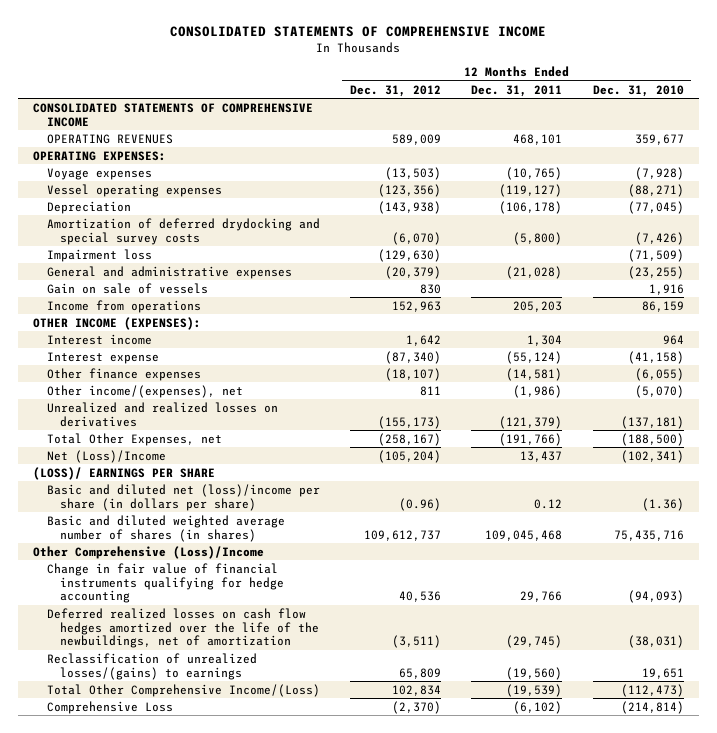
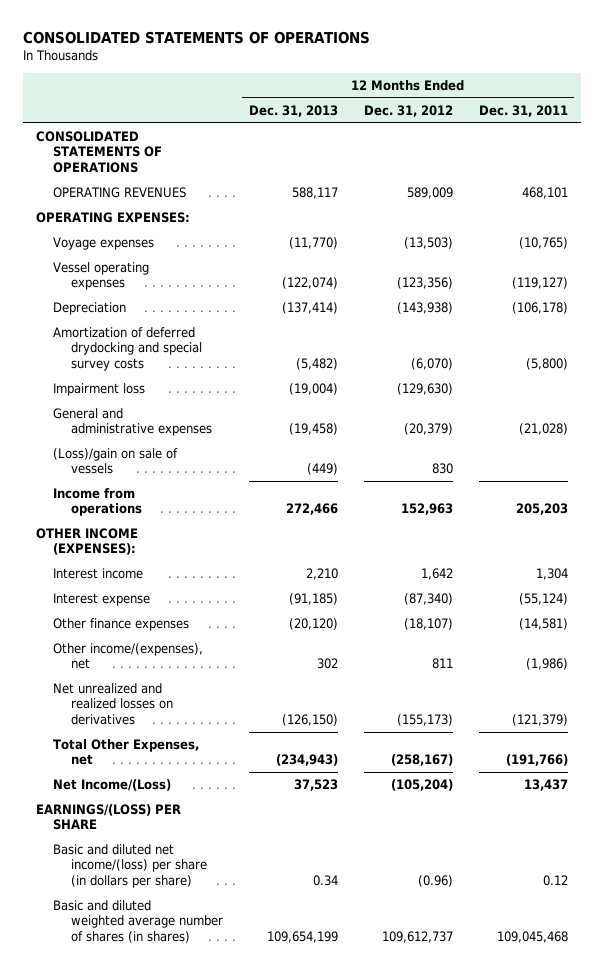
[170,25,547,37] CONSOLIDATED STATEMENTS OF COMPREHENSIVE INCOME -> [22,30,370,44] CONSOLIDATED STATEMENTS OF OPERATIONS
[592,84,684,97] Dec. 31, 2010 -> none
none -> [248,105,338,118] Dec. 31, 2013
[32,102,313,127] CONSOLIDATED STATEMENTS OF COMPREHENSIVE INCOME -> [35,131,163,173] CONSOLIDATED STATEMENTS OF OPERATIONS
[46,282,208,294] Gain on sale of vessels -> [53,448,179,475] (Loss)/gain on sale of vessels
[46,401,278,427] Unrealized and realized losses on derivatives -> [53,683,173,725] Net unrealized and realized losses on derivatives
[46,449,166,463] Net (Loss)/Income -> [53,779,172,792] Net Income/(Loss)
[32,466,215,480] (LOSS)/ EARNINGS PER SHARE -> [35,804,181,831] EARNINGS/(LOSS) PER SHARE
[46,483,320,511] Basic and diluted net (loss)/income per share (in dollars per share) -> [53,844,207,888] Basic and diluted net income/(loss) per share (in dollars per share)
[32,545,264,559] Other Comprehensive (Loss)/Income -> none
[46,562,285,604] Change in fair value of financial instruments qualifying for hedge accounting -> none
[46,607,320,649] Deferred realized losses on cash flow hedges amortized over the life of the newbuildings, net of amortization -> none
[46,652,257,680] Reclassification of unrealized losses/(gains) to earnings -> none
[46,683,320,697] Total Other Comprehensive Income/(Loss) -> none
[46,700,173,714] Comprehensive Loss -> none

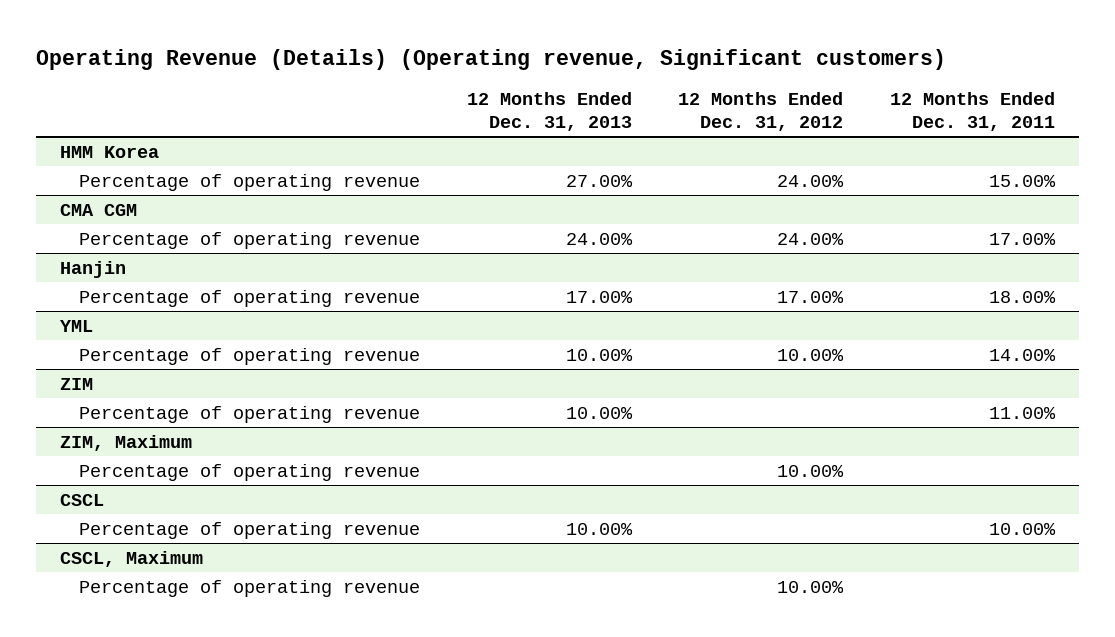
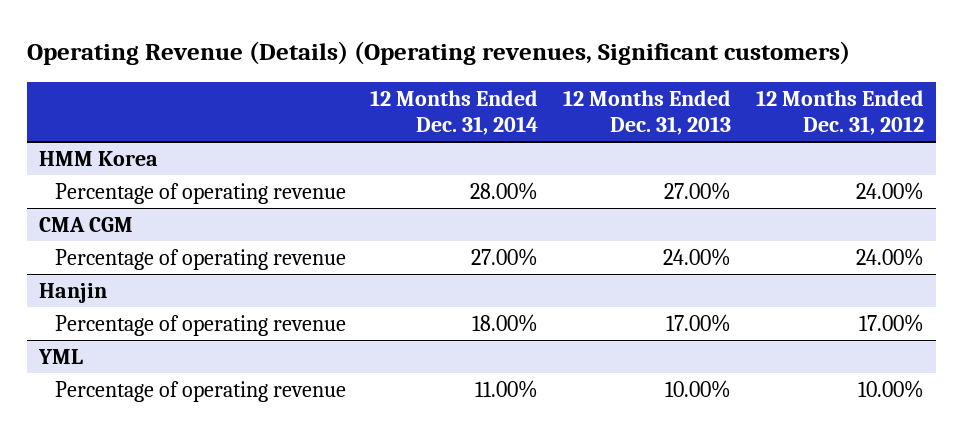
[36,49,947,71] Operating Revenue (Details) (Operating revenue, Significant customers) -> [26,41,850,66] Operating Revenue (Details) (Operating revenues, Significant customers)
[890,91,1056,131] 12 Months Ended Dec. 31, 2011 -> none
none -> [370,89,539,136] 12 Months Ended Dec. 31, 2014
[59,377,93,390] ZIM -> none
[78,405,420,423] Percentage of operating revenue -> none
[59,434,192,451] ZIM, Maximum -> none
[78,463,420,481] Percentage of operating revenue -> none
[59,493,104,506] CSCL -> none
[78,521,420,539] Percentage of operating revenue -> none
[59,550,203,567] CSCL, Maximum -> none
[78,579,420,597] Percentage of operating revenue -> none

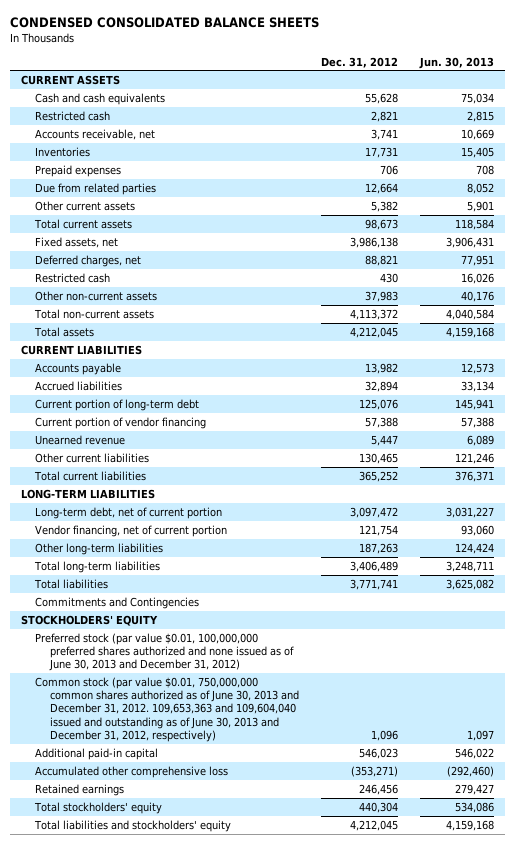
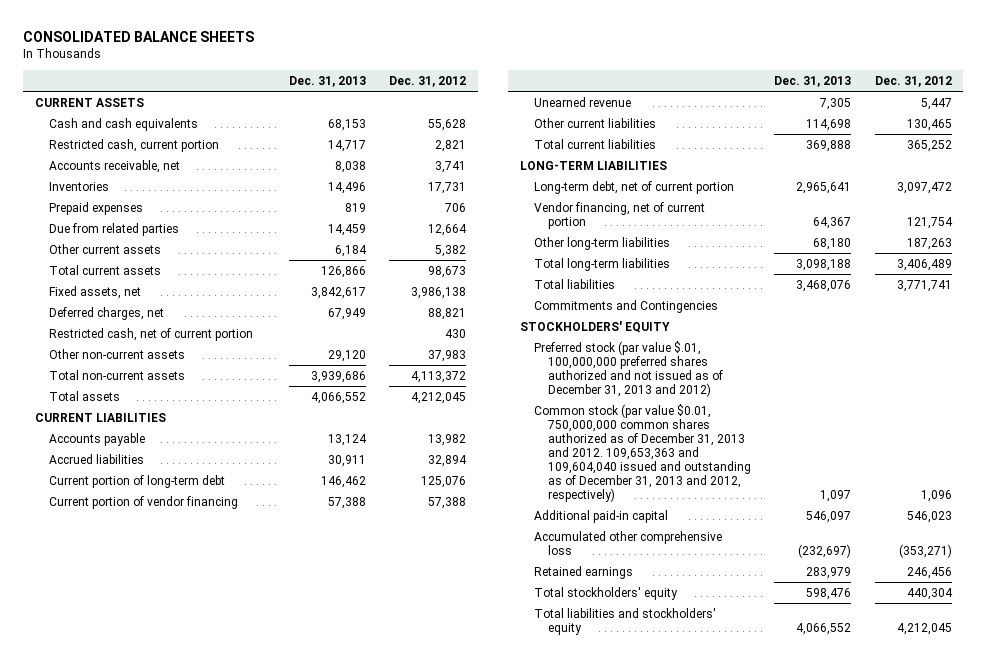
[9,16,319,28] CONDENSED CONSOLIDATED BALANCE SHEETS -> [22,30,254,42] CONSOLIDATED BALANCE SHEETS
[418,56,494,69] Jun. 30, 2013 -> none
none -> [288,76,366,88] Dec. 31, 2013
[35,110,111,121] Restricted cash -> [48,138,219,152] Restricted cash, current portion
[35,272,111,283] Restricted cash -> [48,327,253,341] Restricted cash, net of current portion
[35,632,294,672] Preferred stock (par value $0.01, 100,000,000 preferred shares authorized and none issued as of June 30, 2013 and December 31, 2012) -> [534,340,724,398] Preferred stock (par value $.01, 100,000,000 preferred shares authorized and not issued as of December 31, 2013 and 2012)
[35,676,299,742] Common stock (par value $0.01, 750,000,000 common shares authorized as of June 30, 2013 and December 31, 2012. 109,653,363 and 109,604,040 issued and outstanding as of June 30, 2013 and December 31, 2012, respectively) -> [534,403,752,503] Common stock (par value $0.01, 750,000,000 common shares authorized as of December 31, 2013 and 2012. 109,653,363 and 109,604,040 issued and outstanding as of December 31, 2013 and 2012, respectively)

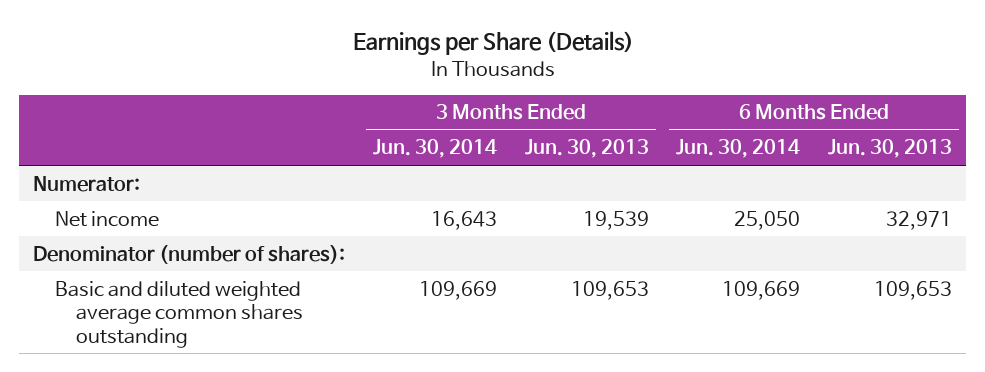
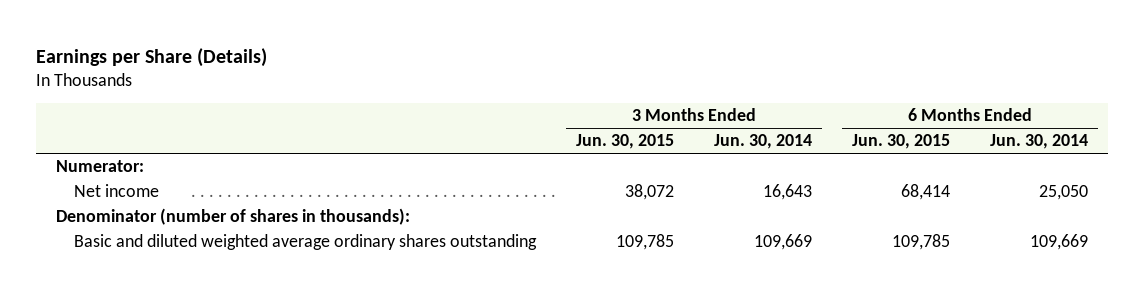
[524,139,649,159] Jun. 30, 2013 -> none
[828,139,953,159] Jun. 30, 2013 -> none
none -> [575,134,674,150] Jun. 30, 2015
none -> [851,134,950,150] Jun. 30, 2015
[33,244,346,264] Denominator (number of shares): -> [55,208,410,226] Denominator (number of shares in thousands):
[54,280,303,348] Basic and diluted weighted average common shares outstanding -> [73,234,537,251] Basic and diluted weighted average ordinary shares outstanding

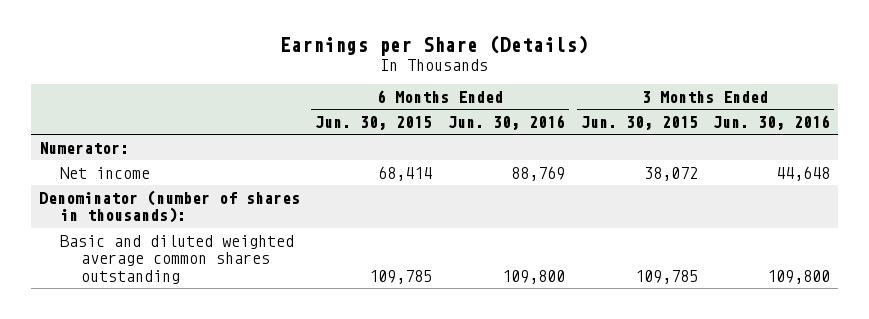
[713,134,812,150] Jun. 30, 2014 -> none
[989,134,1088,150] Jun. 30, 2014 -> none
none -> [447,115,565,131] Jun. 30, 2016
none -> [713,115,831,131] Jun. 30, 2016
[73,234,537,251] Basic and diluted weighted average ordinary shares outstanding -> [59,234,294,285] Basic and diluted weighted average common shares outstanding

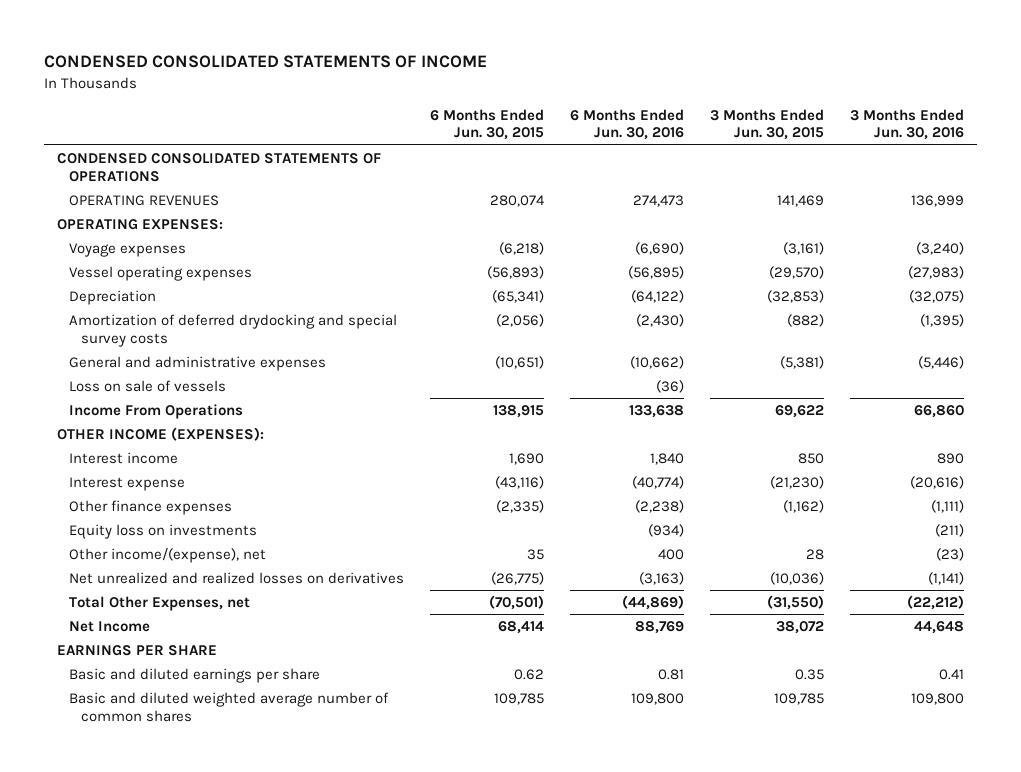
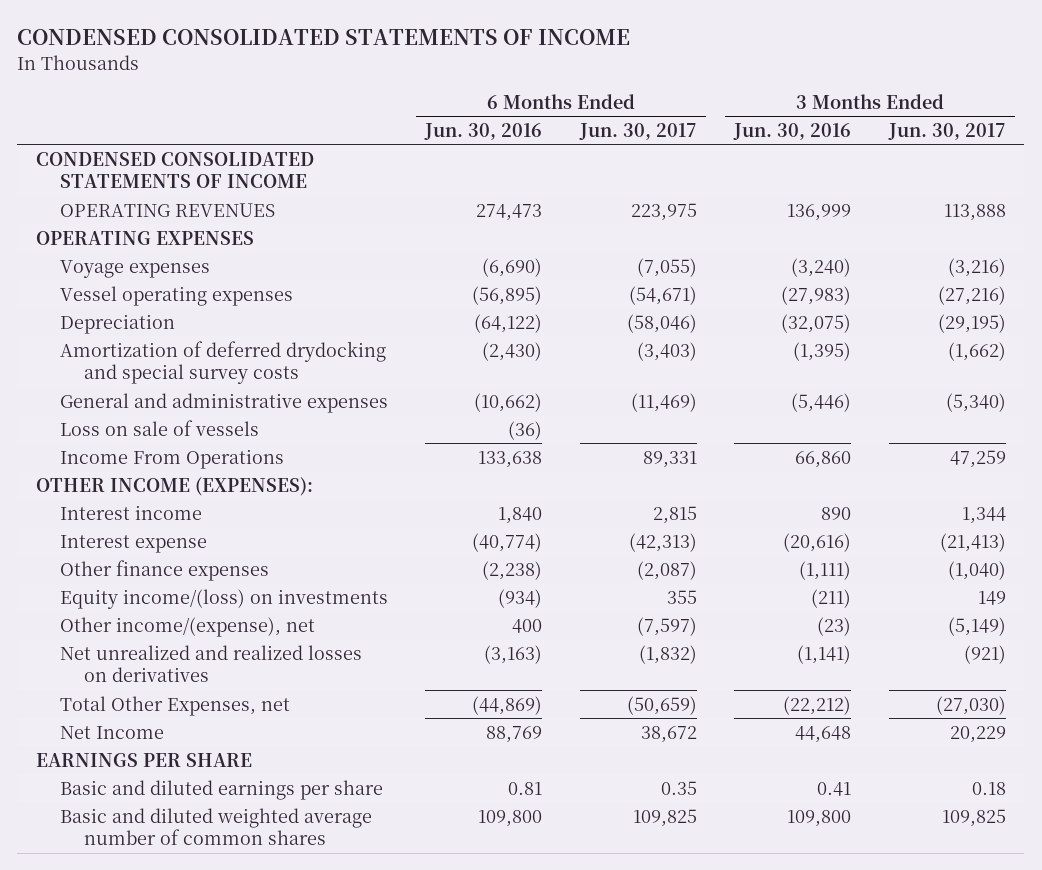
[430,108,545,141] 6 Months Ended Jun. 30, 2015 -> none
[710,108,825,141] 3 Months Ended Jun. 30, 2015 -> none
none -> [578,122,697,140] Jun. 30, 2017
none -> [887,122,1006,140] Jun. 30, 2017
[56,152,381,182] CONDENSED CONSOLIDATED STATEMENTS OF OPERATIONS -> [35,151,314,189] CONDENSED CONSOLIDATED STATEMENTS OF INCOME
[56,218,223,230] OPERATING EXPENSES: -> [35,230,254,245] OPERATING EXPENSES
[69,523,258,539] Equity loss on investments -> [59,588,388,609] Equity income/(loss) on investments

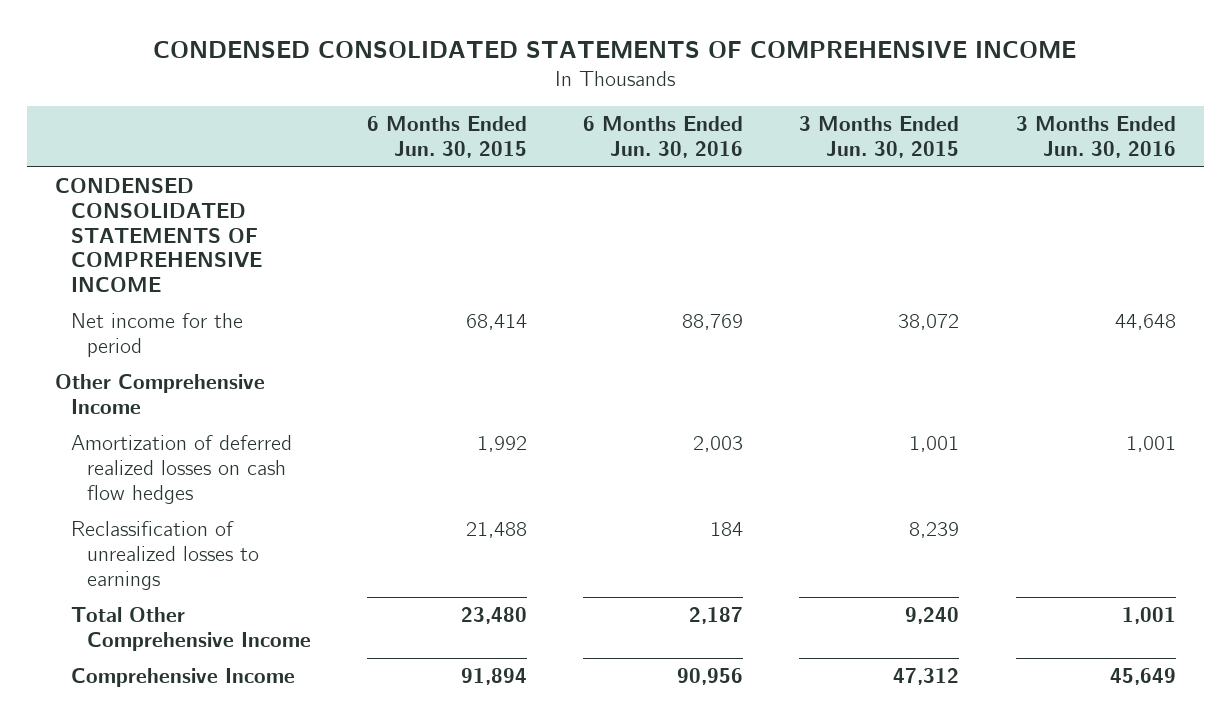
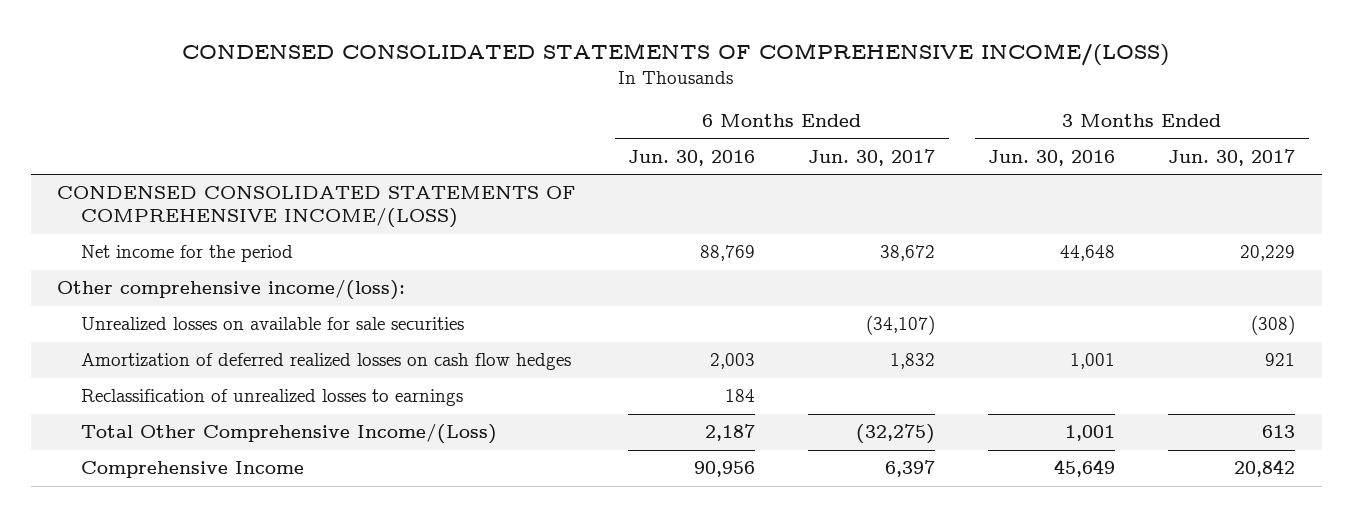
[153,41,1077,60] CONDENSED CONSOLIDATED STATEMENTS OF COMPREHENSIVE INCOME -> [182,43,1170,67] CONDENSED CONSOLIDATED STATEMENTS OF COMPREHENSIVE INCOME/(LOSS)
[366,116,527,158] 6 Months Ended Jun. 30, 2015 -> none
[799,116,960,158] 3 Months Ended Jun. 30, 2015 -> none
none -> [808,148,936,166] Jun. 30, 2017
none -> [1168,148,1296,166] Jun. 30, 2017
[54,178,262,292] CONDENSED CONSOLIDATED STATEMENTS OF COMPREHENSIVE INCOME -> [57,186,576,229] CONDENSED CONSOLIDATED STATEMENTS OF COMPREHENSIVE INCOME/(LOSS)
[54,374,265,414] Other Comprehensive Income -> [57,279,406,301] Other comprehensive income/(loss):
none -> [81,317,465,331] Unrealized losses on available for sale securities
[70,607,311,651] Total Other Comprehensive Income -> [81,423,498,445] Total Other Comprehensive Income/(Loss)

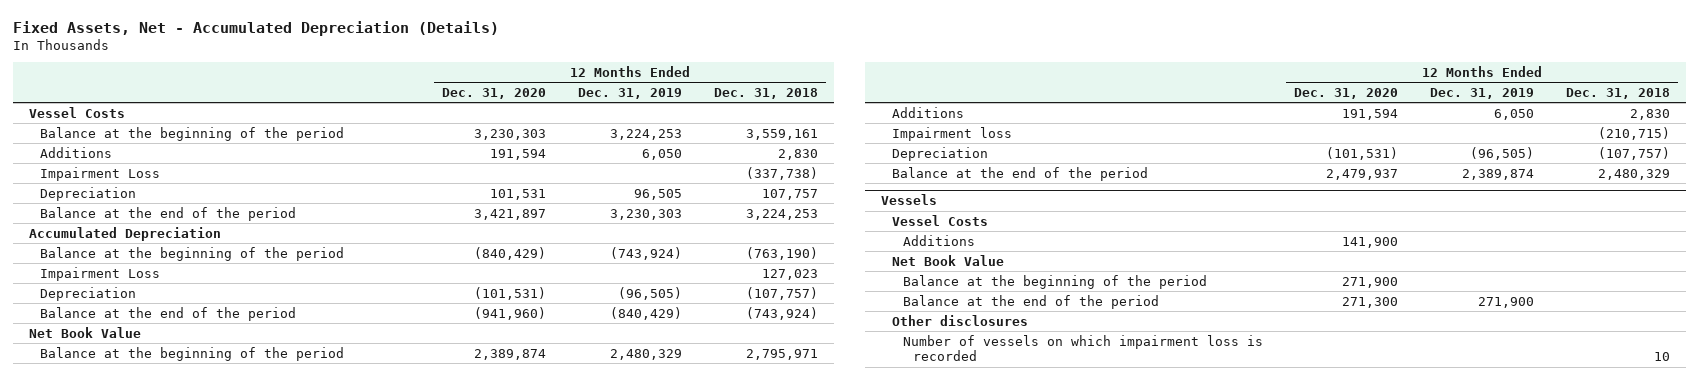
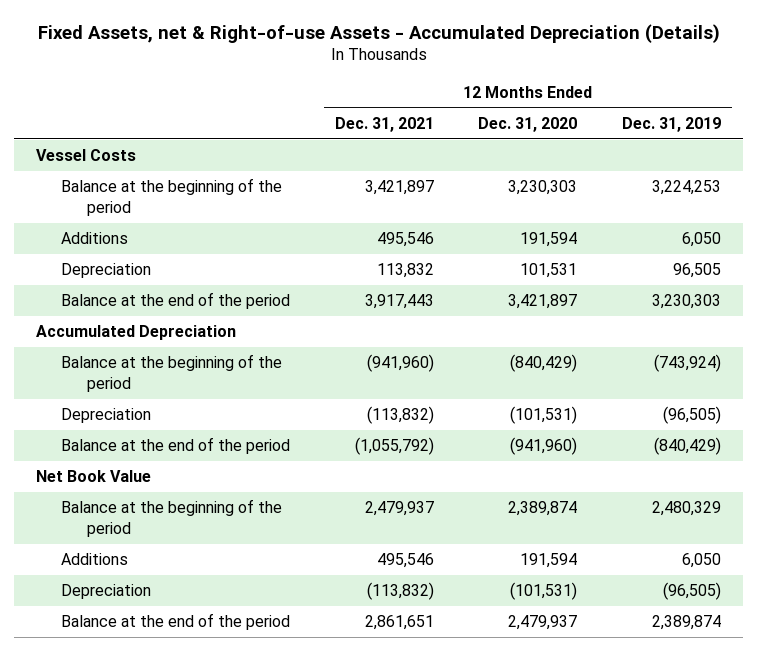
[13,20,500,36] Fixed Assets, Net - Accumulated Depreciation (Details) -> [37,23,720,43] Fixed Assets, net & Right-of-use Assets - Accumulated Depreciation (Details)
[713,87,818,99] Dec. 31, 2018 -> none
none -> [334,116,434,132] Dec. 31, 2021
[39,166,160,181] Impairment Loss -> none
[39,266,160,281] Impairment Loss -> none
[891,126,1012,141] Impairment loss -> none
[881,194,938,206] Vessels -> none
[891,214,988,226] Vessel Costs -> none
[902,234,975,246] Additions -> none
[891,254,1004,266] Net Book Value -> none
[902,274,1207,289] Balance at the beginning of the period -> none
[902,294,1159,309] Balance at the end of the period -> none
[891,314,1028,326] Other disclosures -> none
[902,334,1263,362] Number of vessels on which impairment loss is recorded -> none

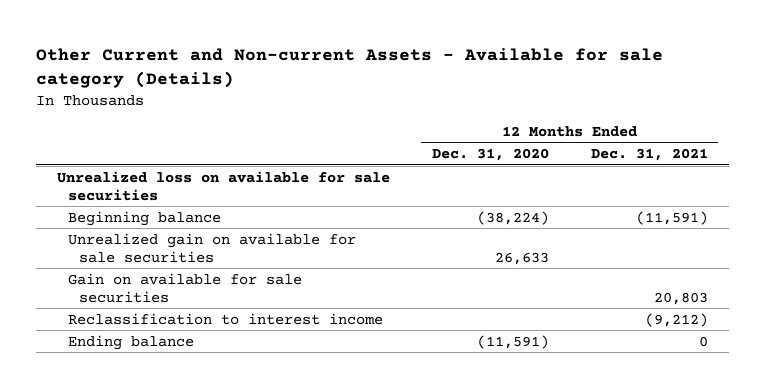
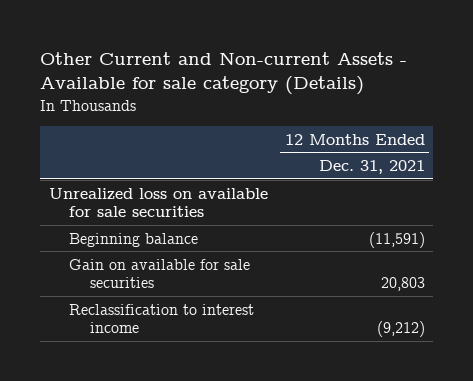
[431,148,549,162] Dec. 31, 2020 -> none
[68,232,357,263] Unrealized gain on available for sale securities -> none
[68,334,195,350] Ending balance -> none

